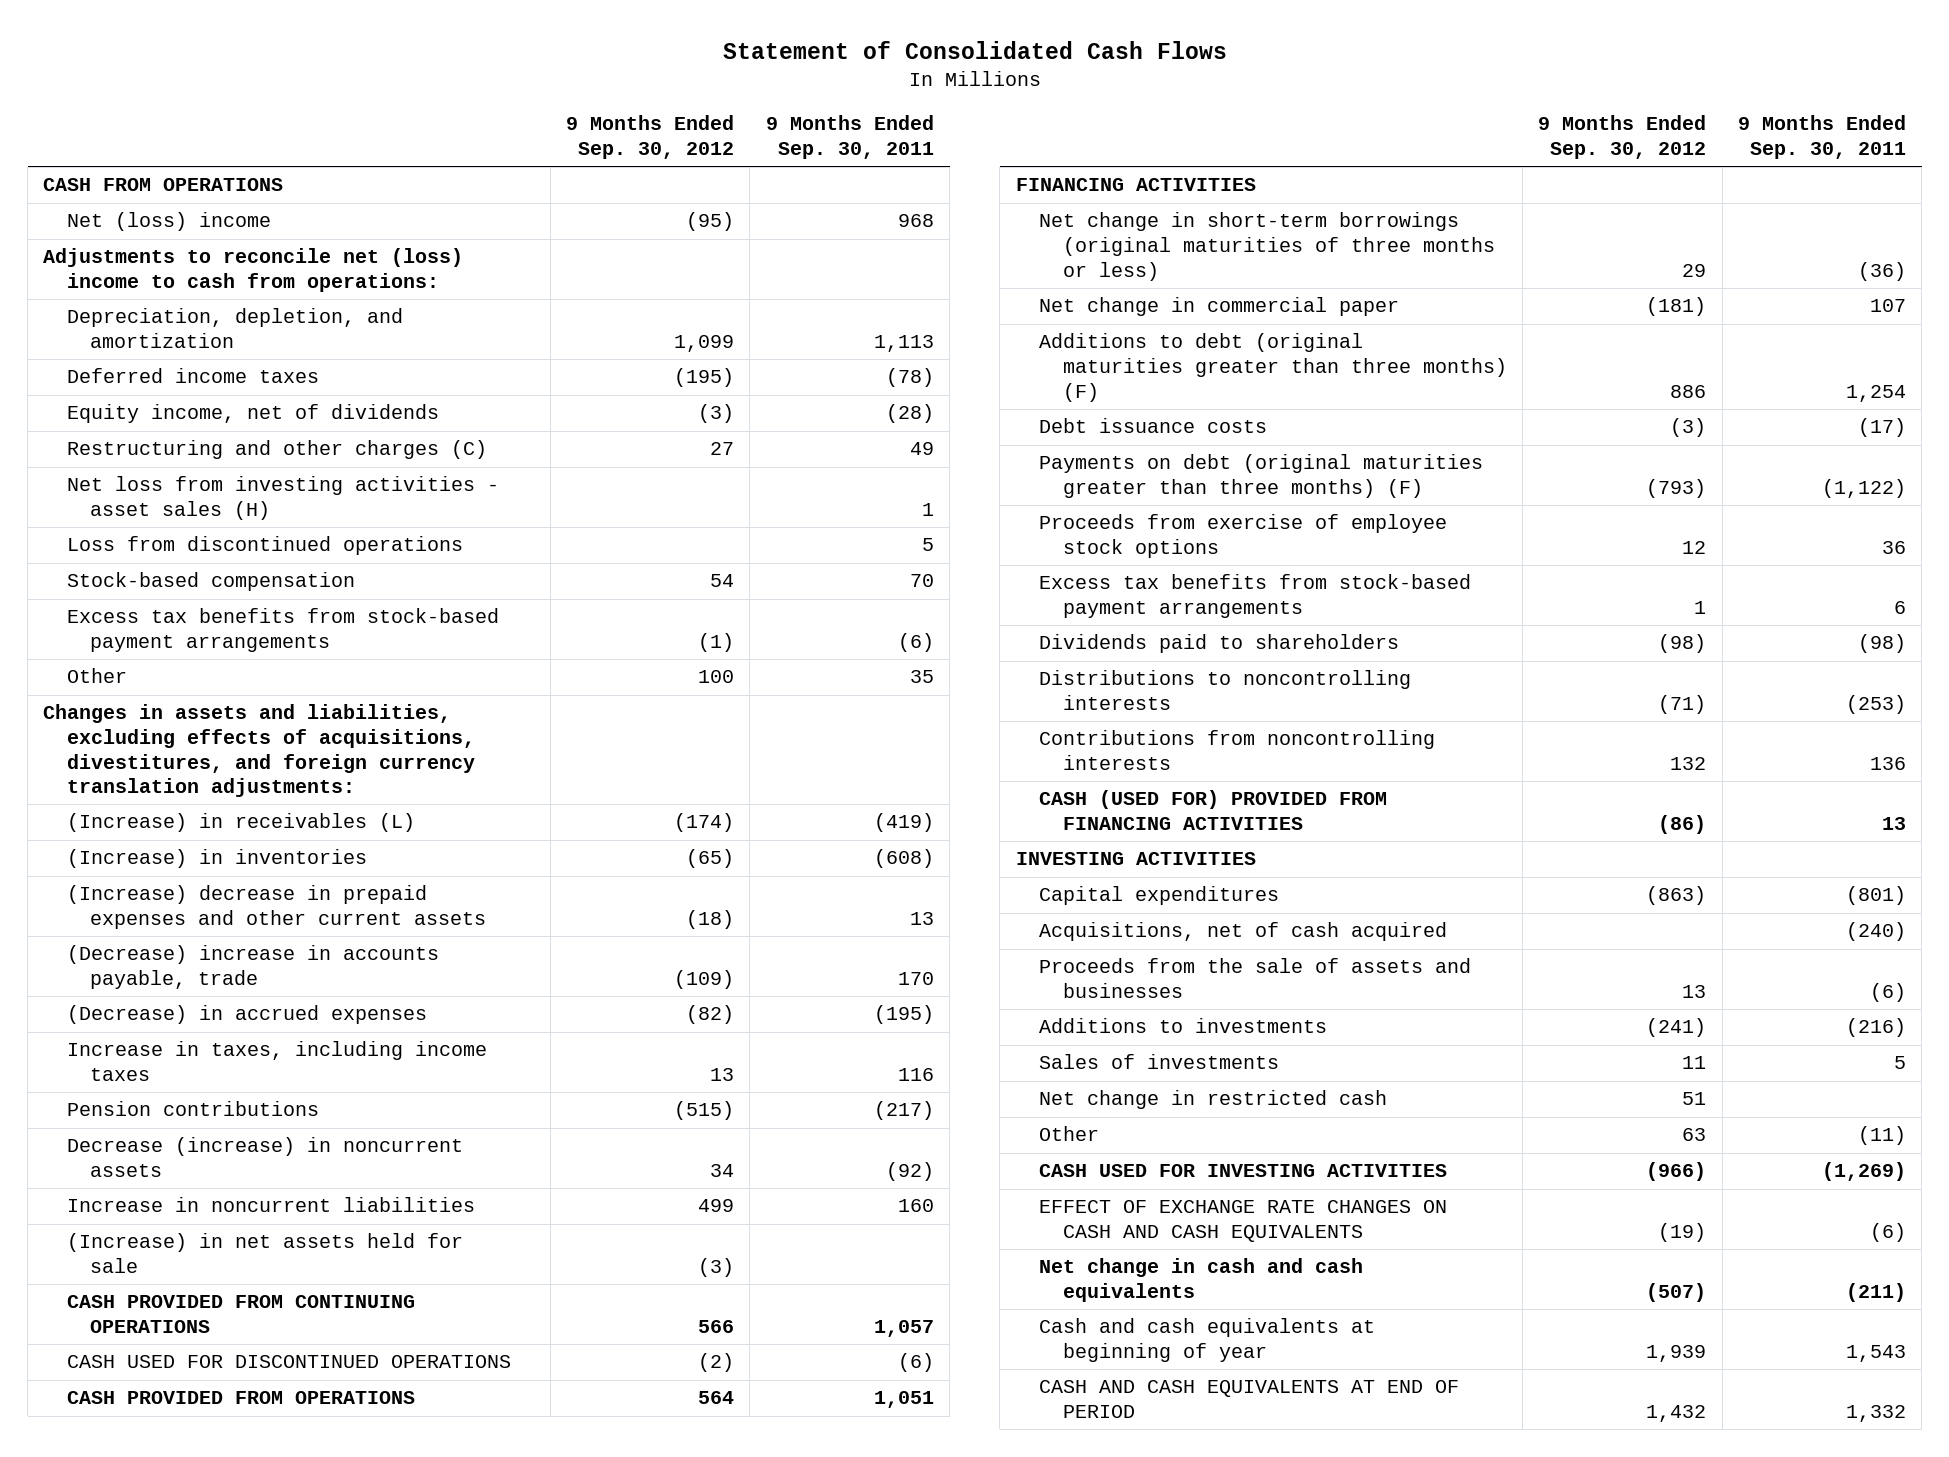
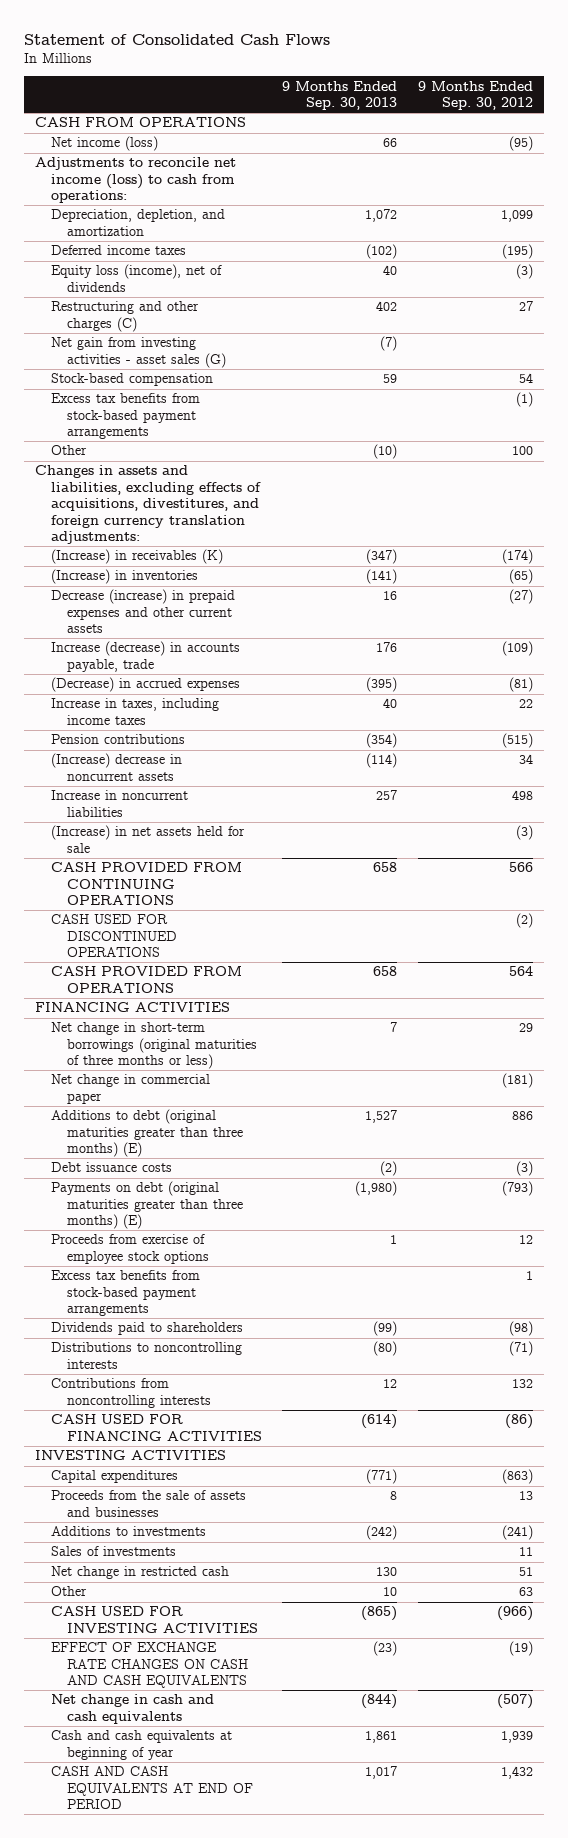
[765,115,934,159] 9 Months Ended Sep. 30, 2011 -> none
none -> [282,80,398,111] 9 Months Ended Sep. 30, 2013
[66,212,271,232] Net (loss) income -> [50,136,158,152] Net income (loss)
[43,248,464,293] Adjustments to reconcile net (loss) income to cash from operations: -> [34,157,236,204] Adjustments to reconcile net income (loss) to cash from operations:
[66,404,439,424] Equity income, net of dividends -> [50,264,222,292] Equity loss (income), net of dividends
[66,536,463,556] Loss from discontinued operations -> none
[66,476,499,521] Net loss from investing activities - asset sales (H) -> [50,337,226,368] Net gain from investing activities - asset sales (G)
[66,813,415,833] (Increase) in receivables (L) -> [50,549,223,565] (Increase) in receivables (K)
[66,885,487,930] (Increase) decrease in prepaid expenses and other current assets -> [50,589,235,634] Decrease (increase) in prepaid expenses and other current assets
[686,910,735,930] (18) -> [509,589,534,605] (27)
[66,945,439,990] (Decrease) increase in accounts payable, trade -> [50,641,240,672] Increase (decrease) in accounts payable, trade
[686,1005,735,1025] (82) -> [509,677,534,693] (81)
[710,1068,735,1082] 13 -> [519,699,534,709] 22
[66,1137,463,1178] Decrease (increase) in noncurrent assets -> [50,753,182,781] (Increase) decrease in noncurrent assets
[698,1199,735,1213] 499 -> [512,790,534,801] 498
[1039,333,1507,402] Additions to debt (original maturities greater than three months) (F) -> [50,1109,243,1158] Additions to debt (original maturities greater than three months) (E)
[1039,454,1484,499] Payments on debt (original maturities greater than three months) (F) -> [50,1181,243,1230] Payments on debt (original maturities greater than three months) (E)
[1039,790,1388,831] CASH (USED FOR) PROVIDED FROM FINANCING ACTIVITIES -> [50,1414,262,1441] CASH USED FOR FINANCING ACTIVITIES
[1039,922,1448,942] Acquisitions, net of cash acquired -> none

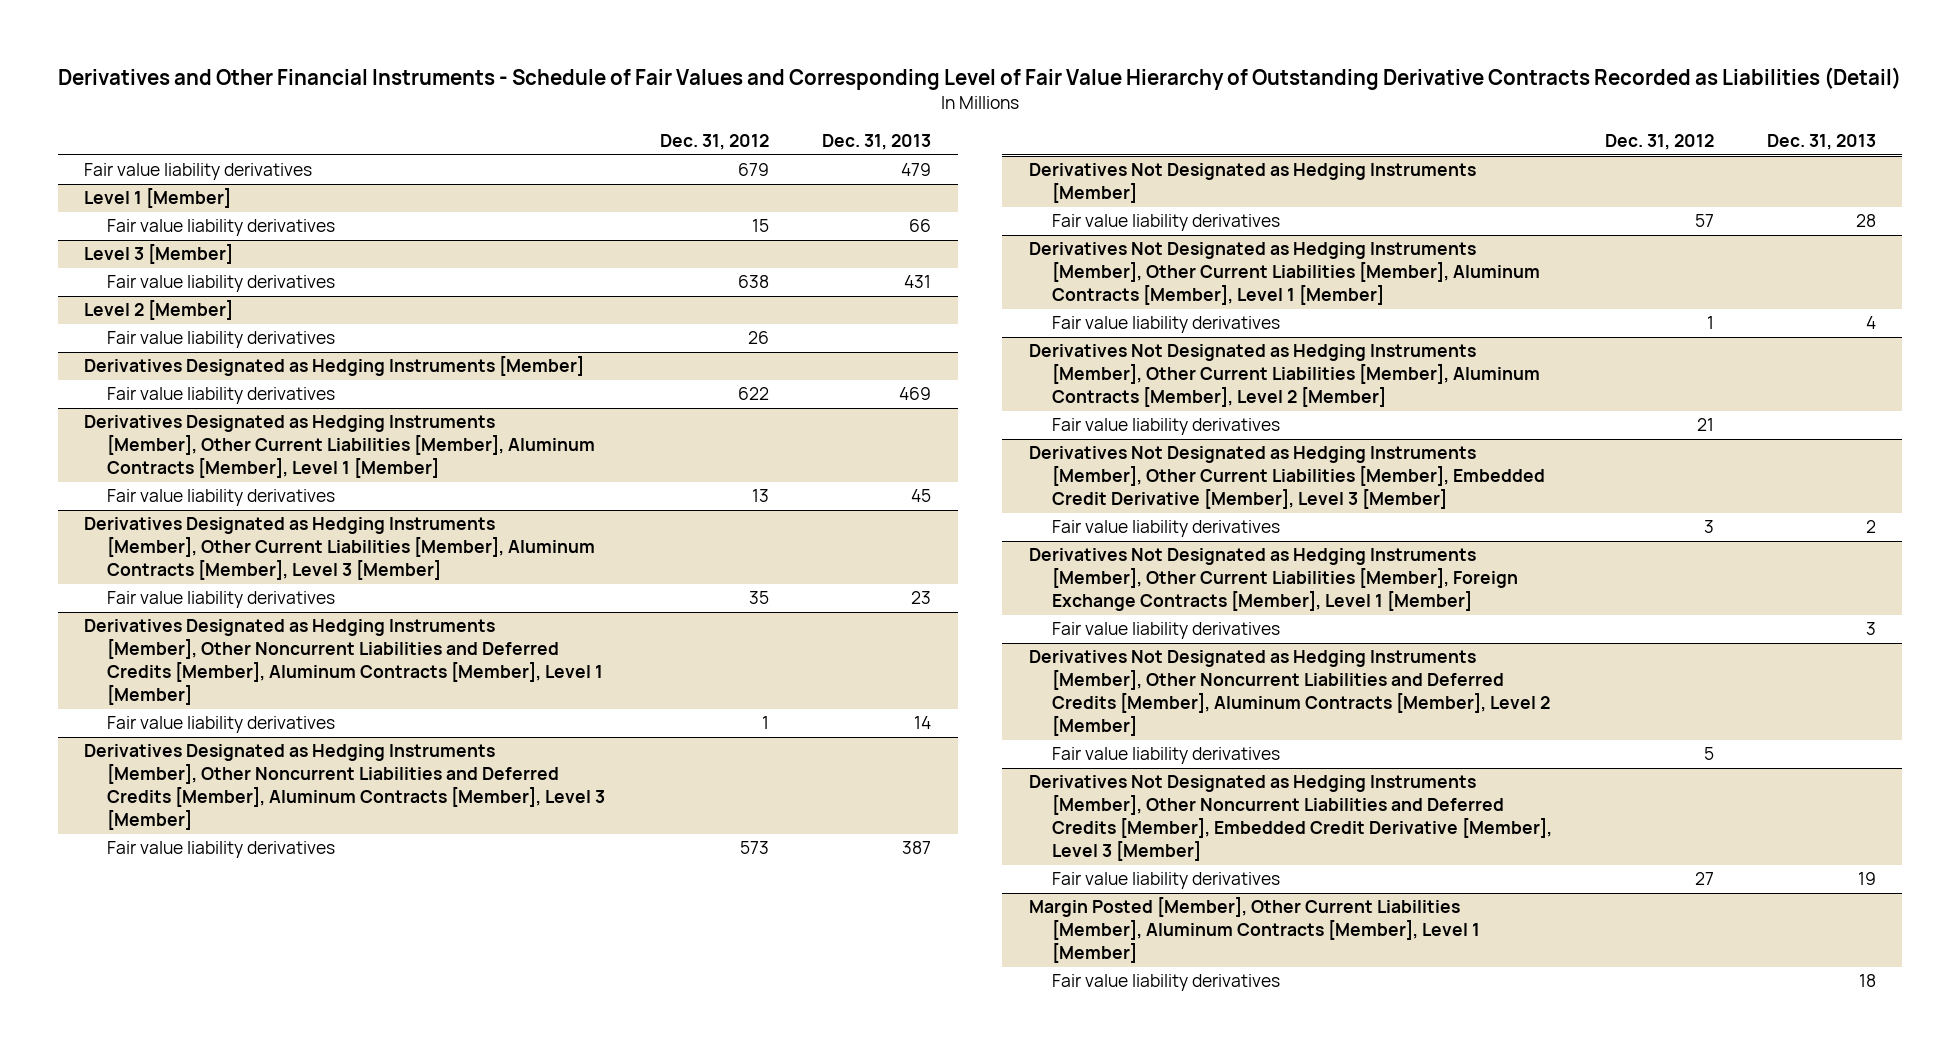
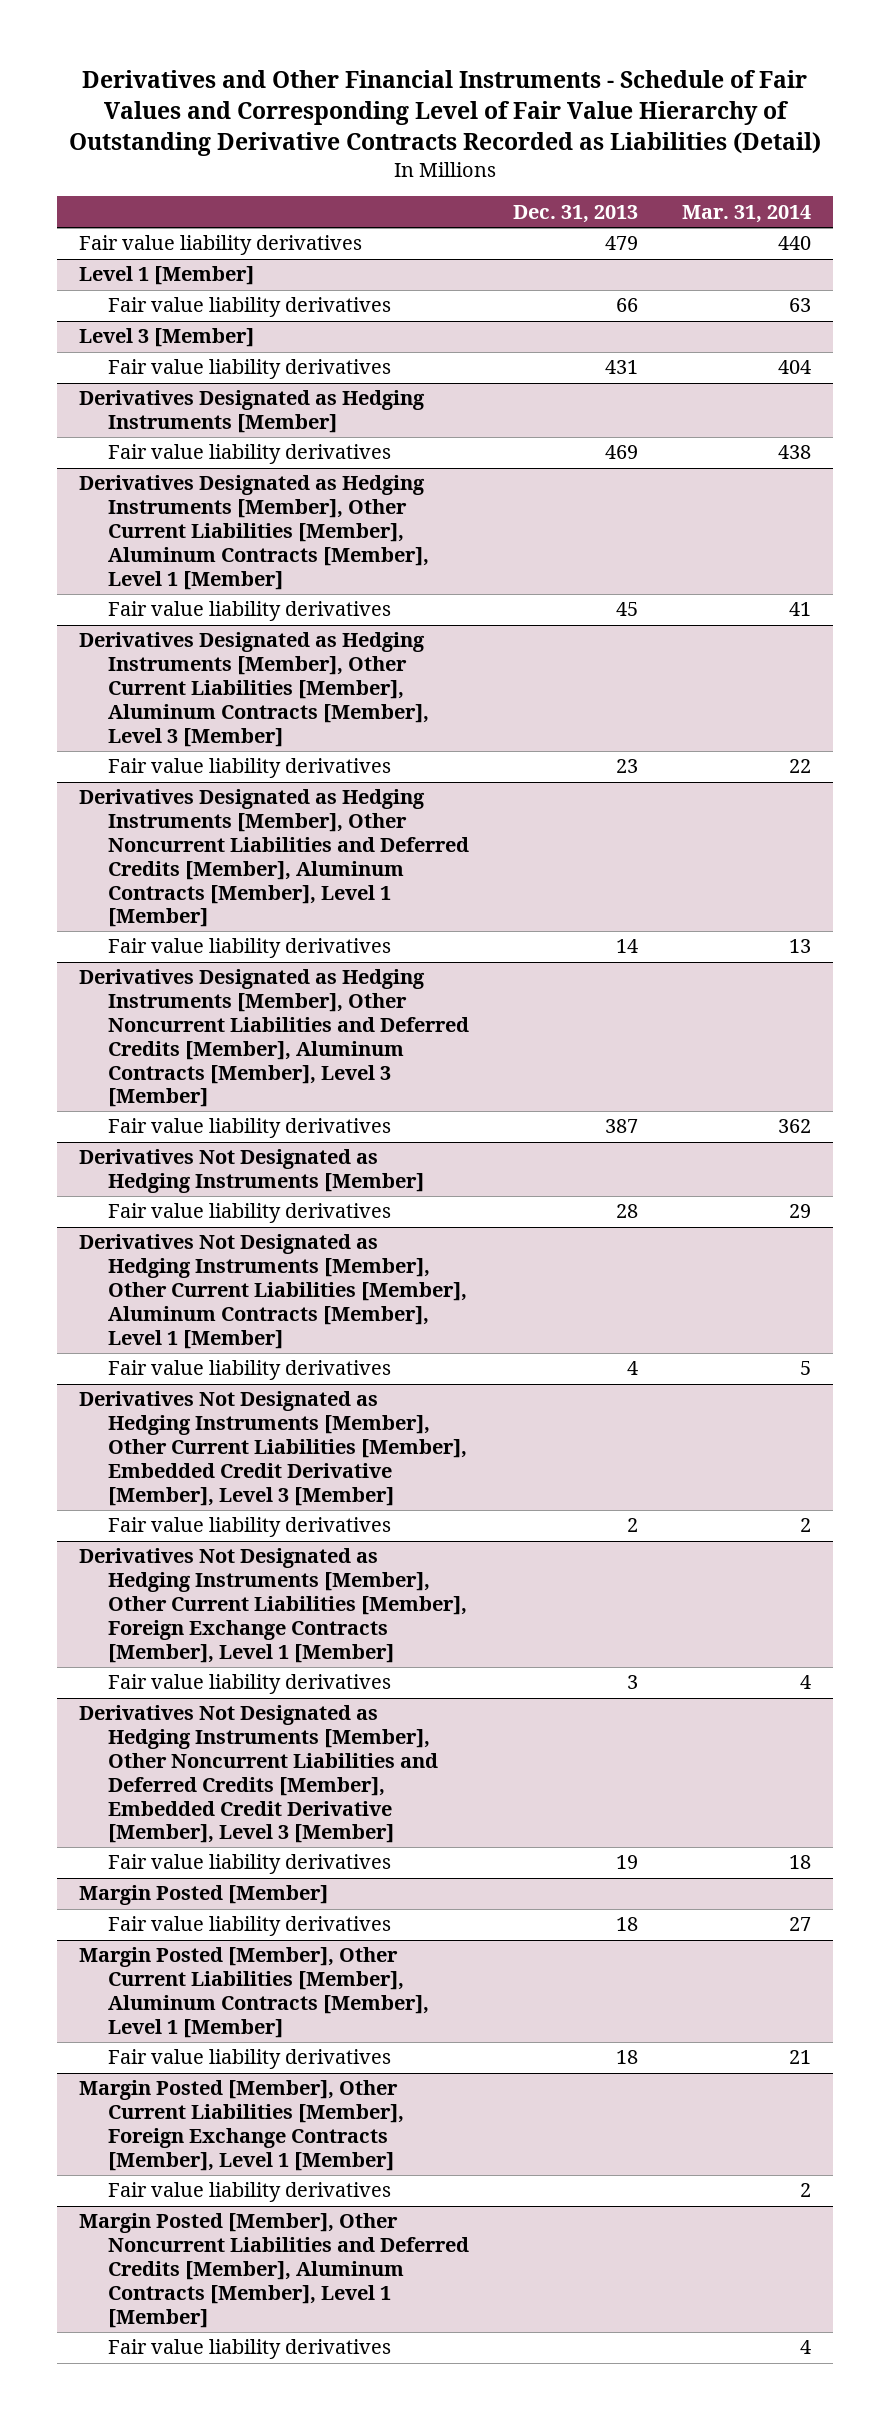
[660,134,770,151] Dec. 31, 2012 -> none
none -> [682,204,812,223] Mar. 31, 2014
[83,300,233,321] Level 2 [Member] -> none
[107,331,336,349] Fair value liability derivatives -> none
[1028,344,1540,408] Derivatives Not Designated as Hedging Instruments [Member], Other Current Liabilities [Member], Aluminum Contracts [Member], Level 2 [Member] -> none
[1051,418,1280,436] Fair value liability derivatives -> none
[1028,650,1550,737] Derivatives Not Designated as Hedging Instruments [Member], Other Noncurrent Liabilities and Deferred Credits [Member], Aluminum Contracts [Member], Level 2 [Member] -> none
[1051,747,1280,765] Fair value liability derivatives -> none
none -> [79,1885,329,1906] Margin Posted [Member]
none -> [108,1916,392,1937] Fair value liability derivatives
none -> [79,2080,405,2171] Margin Posted [Member], Other Current Liabilities [Member], Foreign Exchange Contracts [Member], Level 1 [Member]
none -> [108,2182,392,2203] Fair value liability derivatives
none -> [79,2213,470,2328] Margin Posted [Member], Other Noncurrent Liabilities and Deferred Credits [Member], Aluminum Contracts [Member], Level 1 [Member]
none -> [108,2339,392,2360] Fair value liability derivatives

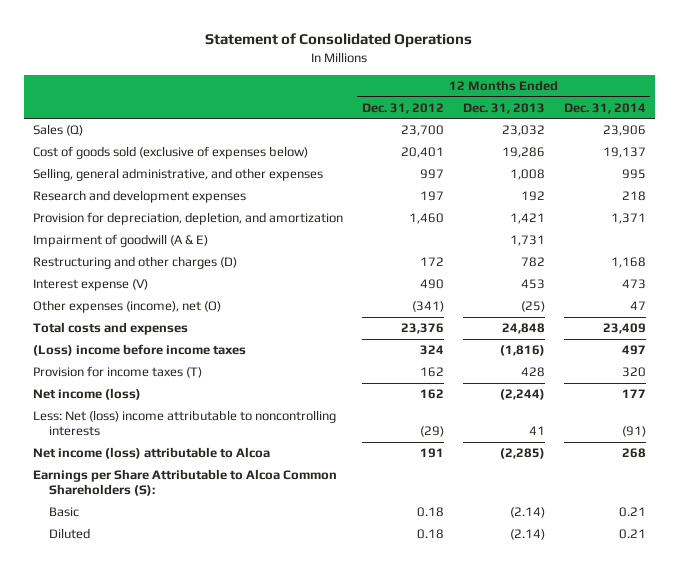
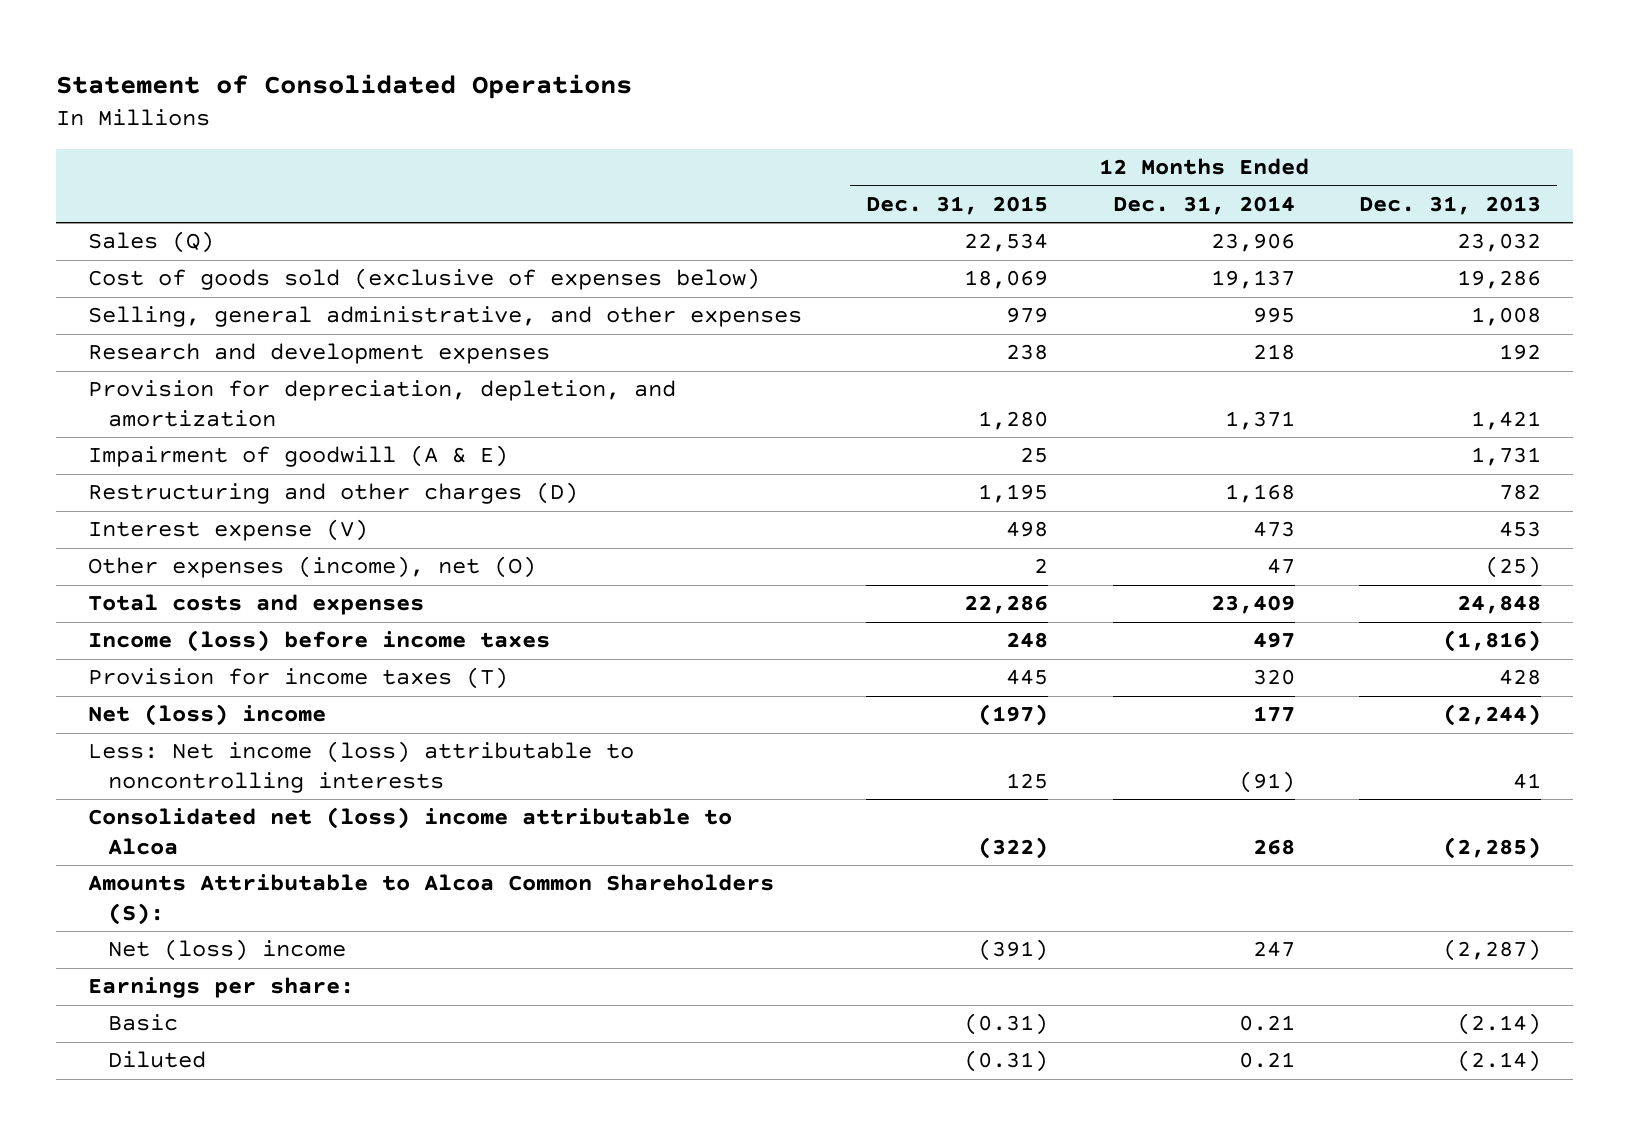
[361,102,444,114] Dec. 31, 2012 -> none
none -> [866,195,1049,215] Dec. 31, 2015
[33,344,247,357] (Loss) income before income taxes -> [87,630,550,653] Income (loss) before income taxes
[33,388,142,401] Net income (loss) -> [87,704,326,727] Net (loss) income
[33,410,337,437] Less: Net (loss) income attributable to noncontrolling interests -> [87,741,634,793] Less: Net income (loss) attributable to noncontrolling interests
[33,447,271,460] Net income (loss) attributable to Alcoa -> [87,807,732,855] Consolidated net (loss) income attributable to Alcoa
none -> [87,874,774,925] Amounts Attributable to Alcoa Common Shareholders (S):
none -> [107,939,346,962] Net (loss) income
[33,469,338,497] Earnings per Share Attributable to Alcoa Common Shareholders (S): -> [87,977,354,999] Earnings per share:

